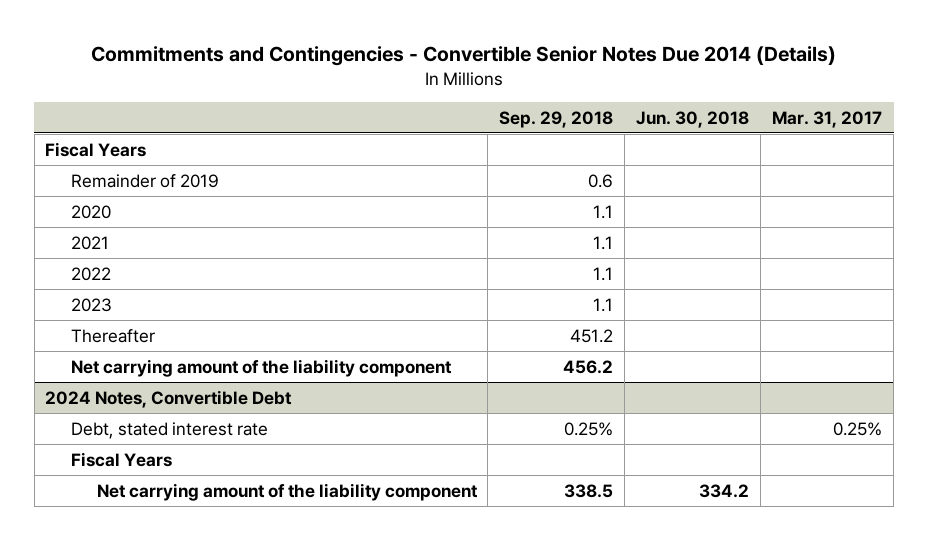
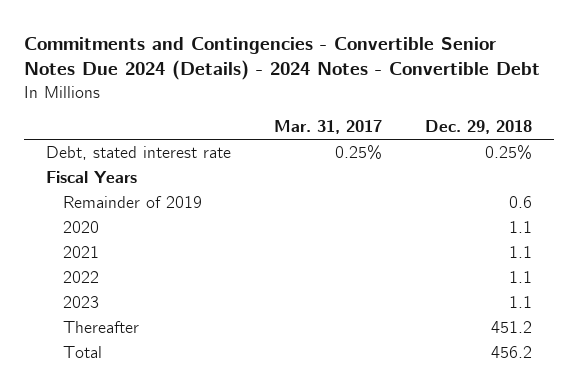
[90,46,836,67] Commitments and Contingencies - Convertible Senior Notes Due 2014 (Details) -> [23,36,540,81] Commitments and Contingencies - Convertible Senior Notes Due 2024 (Details) - 2024 Notes - Convertible Debt
[499,110,614,128] Sep. 29, 2018 -> none
[636,110,750,128] Jun. 30, 2018 -> none
none -> [425,120,533,135] Dec. 29, 2018
none -> [45,146,231,161] Debt, stated interest rate
[71,358,453,377] Net carrying amount of the liability component -> none
[45,389,293,408] 2024 Notes, Convertible Debt -> none
[71,421,269,439] Debt, stated interest rate -> none
[71,451,173,467] Fiscal Years -> none
[96,482,478,501] Net carrying amount of the liability component -> none
none -> [62,346,102,359] Total

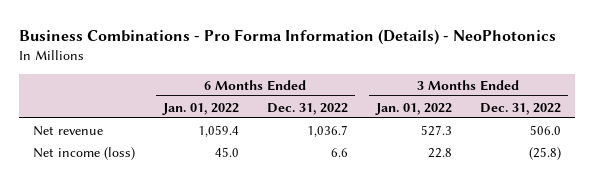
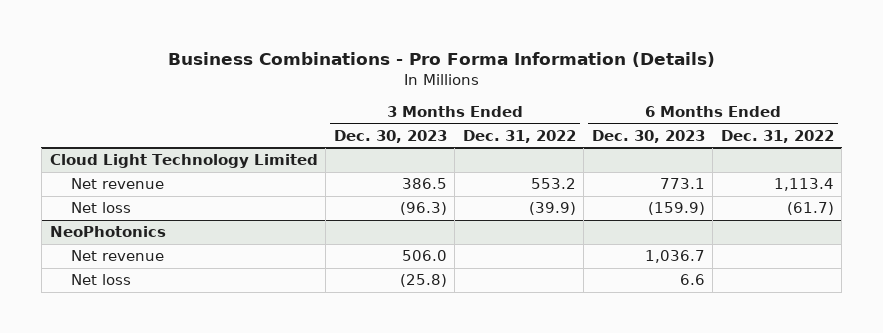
[18,28,556,45] Business Combinations - Pro Forma Information (Details) - NeoPhotonics -> [167,51,715,67] Business Combinations - Pro Forma Information (Details)
[161,102,239,115] Jan. 01, 2022 -> none
[374,102,452,115] Jan. 01, 2022 -> none
none -> [333,129,447,143] Dec. 30, 2023
none -> [591,129,705,143] Dec. 30, 2023
[32,125,103,136] Net revenue -> none
[32,146,135,160] Net income (loss) -> none
none -> [49,154,318,169] Cloud Light Technology Limited
none -> [71,178,165,190] Net revenue
none -> [71,202,132,214] Net loss
none -> [49,226,166,238] NeoPhotonics
none -> [71,250,165,262] Net revenue
none -> [71,274,132,286] Net loss

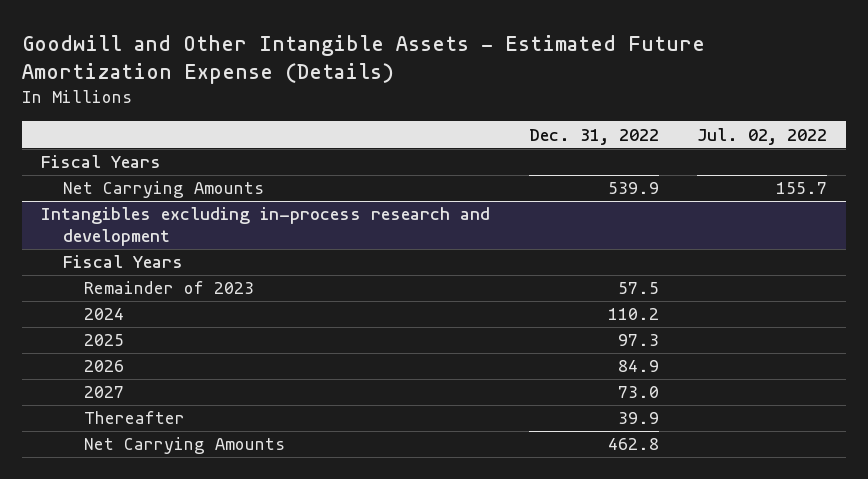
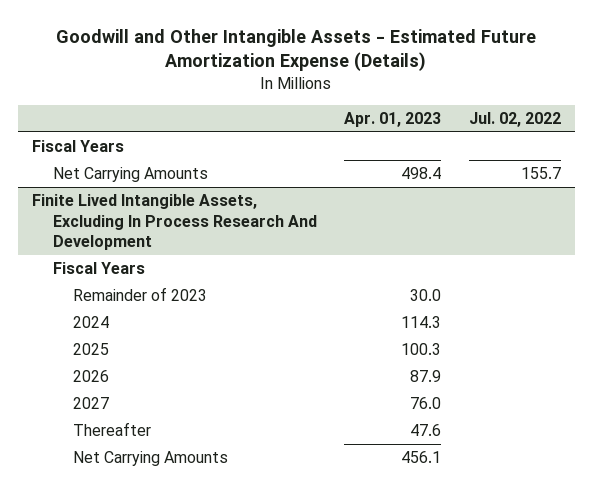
[528,128,659,145] Dec. 31, 2022 -> none
none -> [344,111,442,127] Apr. 01, 2023
[41,207,491,247] Intangibles excluding in-process research and development -> [31,194,317,250] Finite Lived Intangible Assets, Excluding In Process Research And Development

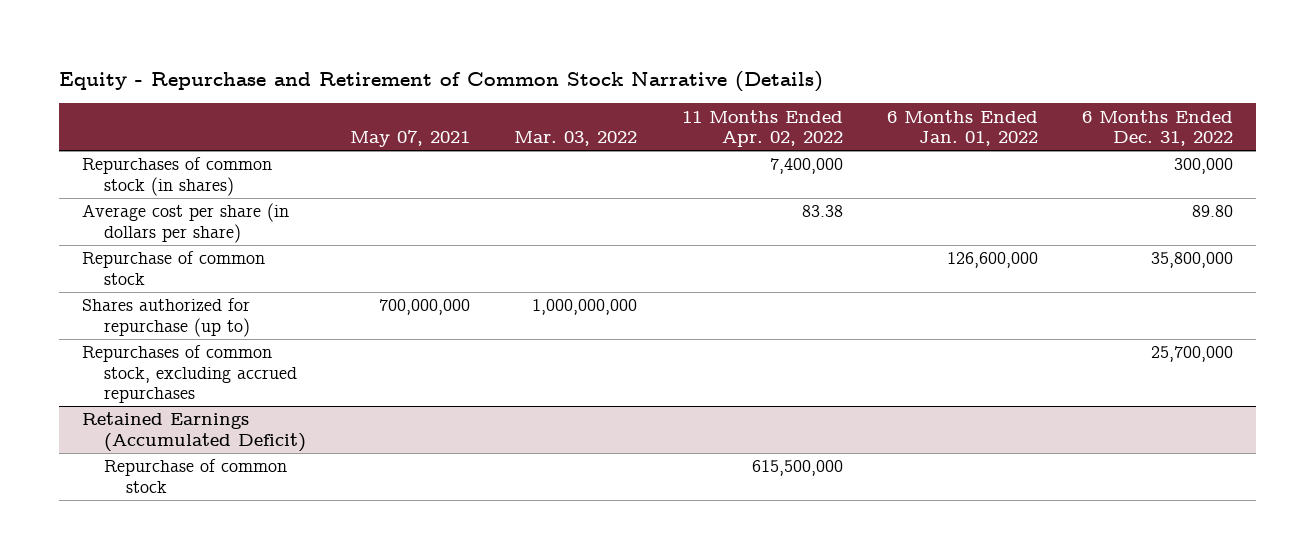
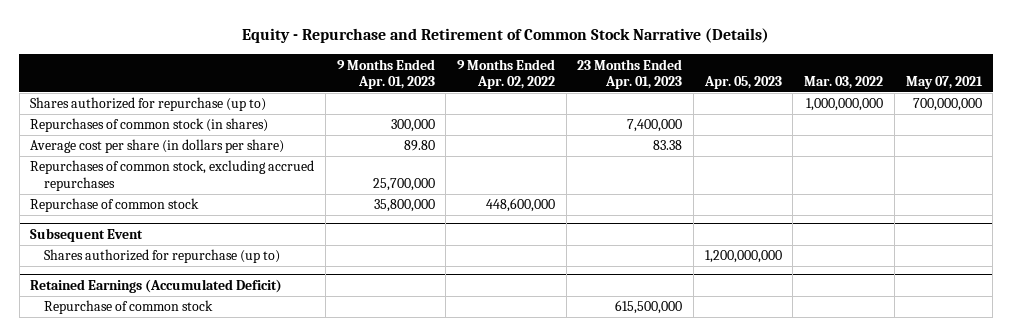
[681,109,843,148] 11 Months Ended Apr. 02, 2022 -> none
[887,109,1039,147] 6 Months Ended Jan. 01, 2022 -> none
[1082,109,1234,147] 6 Months Ended Dec. 31, 2022 -> none
none -> [336,58,435,89] 9 Months Ended Apr. 01, 2023
none -> [457,58,556,89] 9 Months Ended Apr. 02, 2022
none -> [577,58,683,89] 23 Months Ended Apr. 01, 2023
none -> [703,75,782,89] Apr. 05, 2023
[81,298,250,337] Shares authorized for repurchase (up to) -> [30,97,267,112] Shares authorized for repurchase (up to)
[81,251,265,285] Repurchase of common stock -> [30,198,200,213] Repurchase of common stock
none -> [30,227,144,242] Subsequent Event
none -> [44,249,281,264] Shares authorized for repurchase (up to)

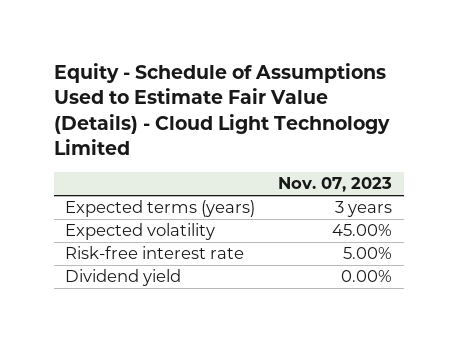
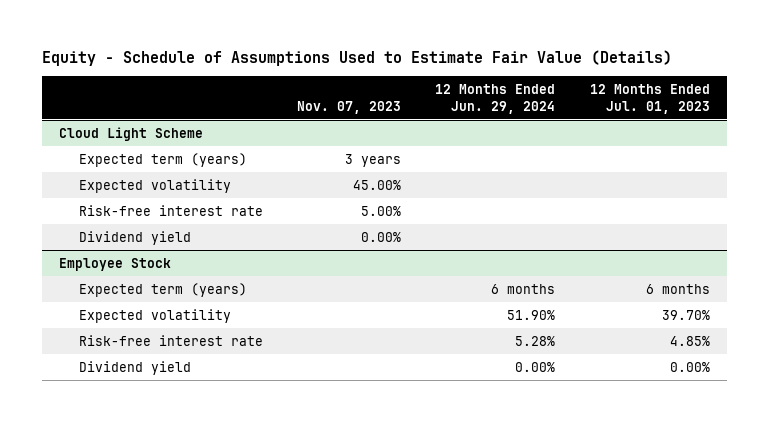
[53,63,390,156] Equity - Schedule of Assumptions Used to Estimate Fair Value (Details) - Cloud Light Technology Limited -> [42,49,673,66] Equity - Schedule of Assumptions Used to Estimate Fair Value (Details)
none -> [435,83,556,114] 12 Months Ended Jun. 29, 2024
none -> [589,83,710,114] 12 Months Ended Jul. 01, 2023
none -> [59,126,204,141] Cloud Light Scheme
[65,200,256,218] Expected terms (years) -> [79,152,248,167] Expected term (years)
none -> [59,257,172,271] Employee Stock
none -> [79,282,248,297] Expected term (years)
none -> [79,308,232,323] Expected volatility
none -> [79,334,264,346] Risk-free interest rate
none -> [79,360,192,375] Dividend yield

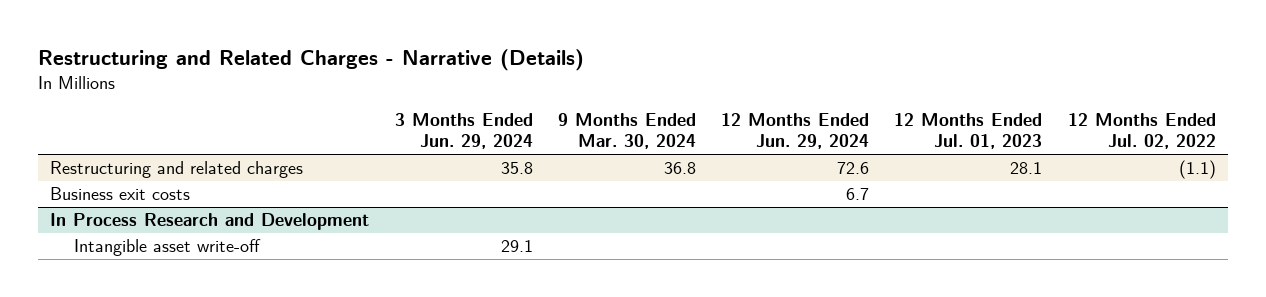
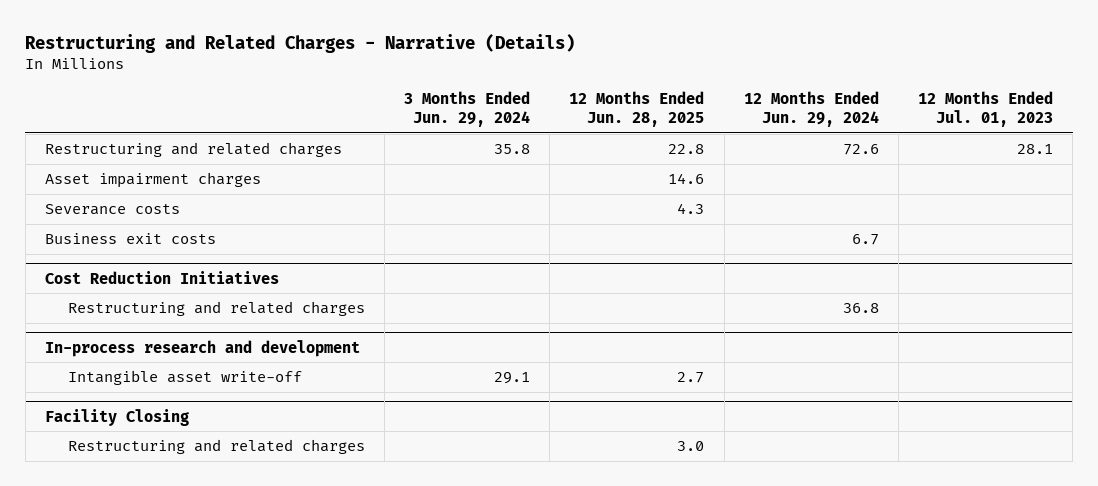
[557,113,696,149] 9 Months Ended Mar. 30, 2024 -> none
[1067,113,1216,149] 12 Months Ended Jul. 02, 2022 -> none
none -> [569,91,705,128] 12 Months Ended Jun. 28, 2025
none -> [45,172,262,189] Asset impairment charges
none -> [45,204,181,216] Severance costs
none -> [45,270,280,284] Cost Reduction Initiatives
none -> [67,301,365,317] Restructuring and related charges
[50,213,370,231] In Process Research and Development -> [45,339,361,357] In-process research and development
none -> [45,408,190,426] Facility Closing
none -> [67,439,365,455] Restructuring and related charges

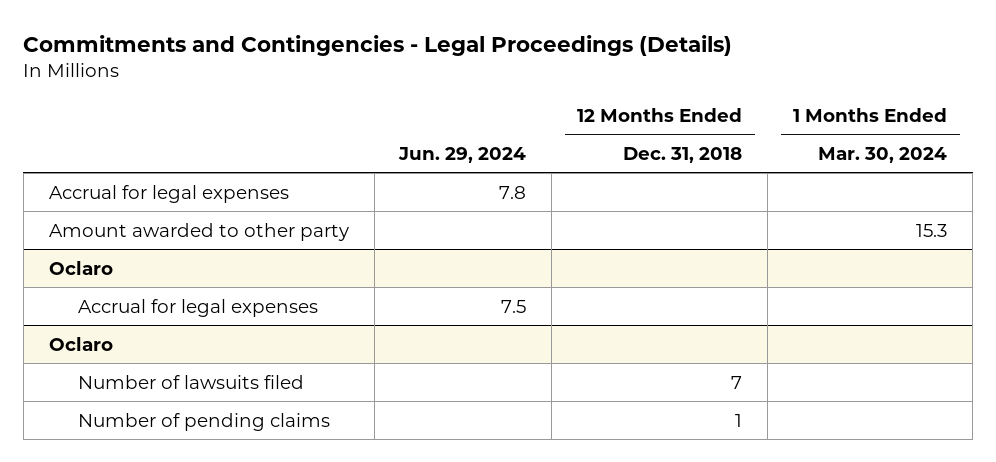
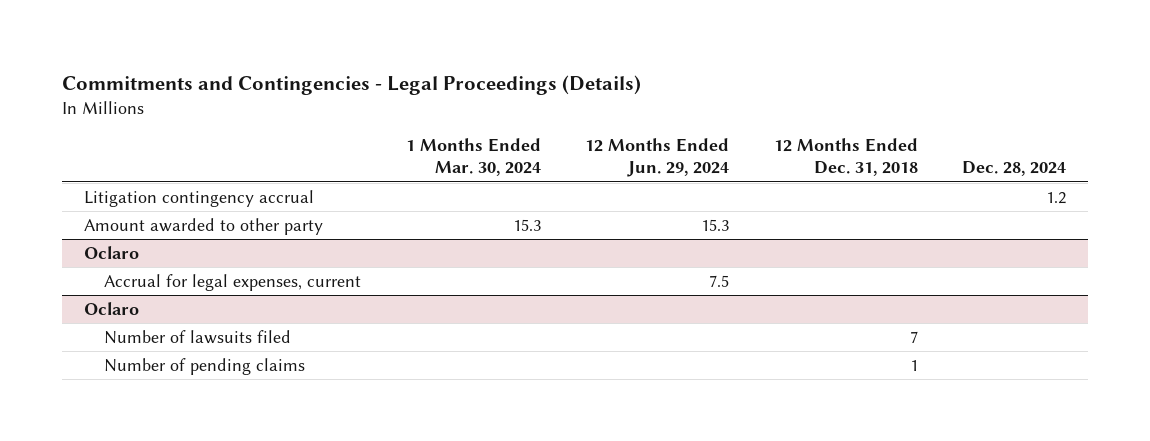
[398,146,527,163] Jun. 29, 2024 -> none
none -> [585,138,730,178] 12 Months Ended Jun. 29, 2024
none -> [962,161,1067,177] Dec. 28, 2024
[48,184,289,203] Accrual for legal expenses -> none
none -> [84,189,315,207] Litigation contingency accrual
[78,298,319,317] Accrual for legal expenses -> [104,273,362,291] Accrual for legal expenses, current

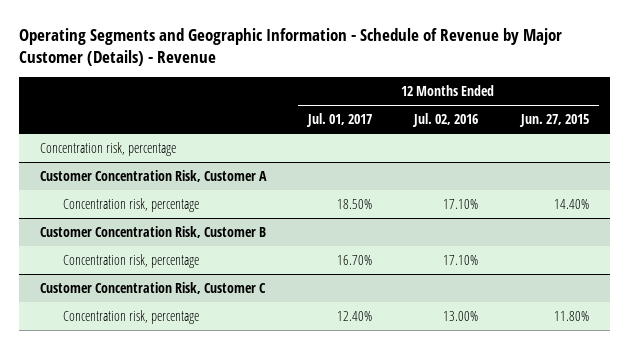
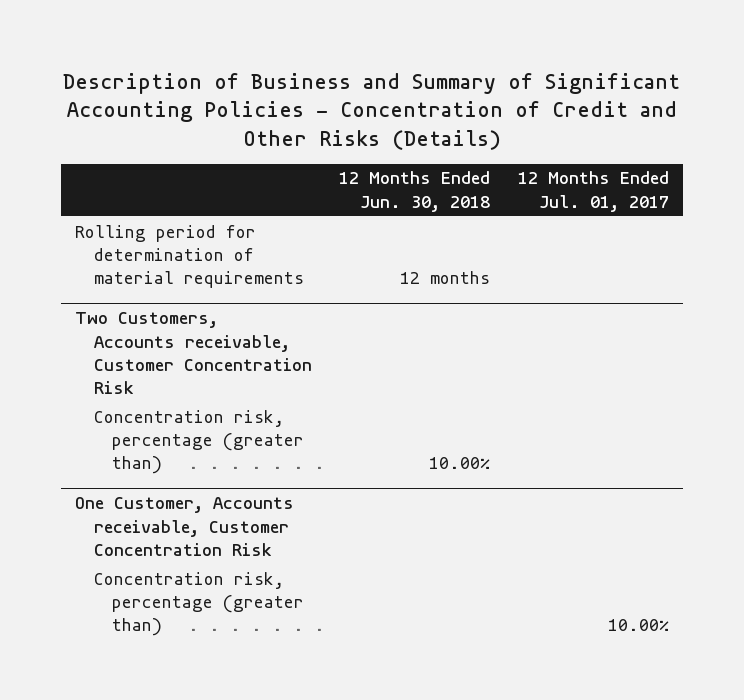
[19,28,563,67] Operating Segments and Geographic Information - Schedule of Revenue by Major Customer (Details) - Revenue -> [62,73,680,150] Description of Business and Summary of Significant Accounting Policies - Concentration of Credit and Other Risks (Details)
[412,113,479,128] Jul. 02, 2016 -> none
[518,114,589,128] Jun. 27, 2015 -> none
none -> [339,171,491,212] 12 Months Ended Jun. 30, 2018
[40,141,177,156] Concentration risk, percentage -> none
[40,169,268,182] Customer Concentration Risk, Customer A -> none
[62,197,199,212] Concentration risk, percentage -> none
[40,225,267,238] Customer Concentration Risk, Customer B -> none
[62,253,199,268] Concentration risk, percentage -> none
[40,281,267,294] Customer Concentration Risk, Customer C -> none
[62,309,199,324] Concentration risk, percentage -> none
none -> [75,224,304,289] Rolling period for determination of material requirements
none -> [75,312,312,395] Two Customers, Accounts receivable, Customer Concentration Risk
none -> [93,409,305,475] Concentration risk, percentage (greater than)
none -> [75,497,295,556] One Customer, Accounts receivable, Customer Concentration Risk
none -> [93,571,305,637] Concentration risk, percentage (greater than)

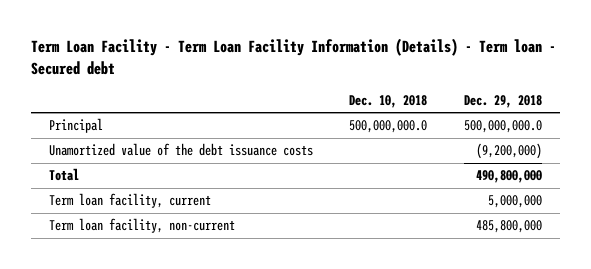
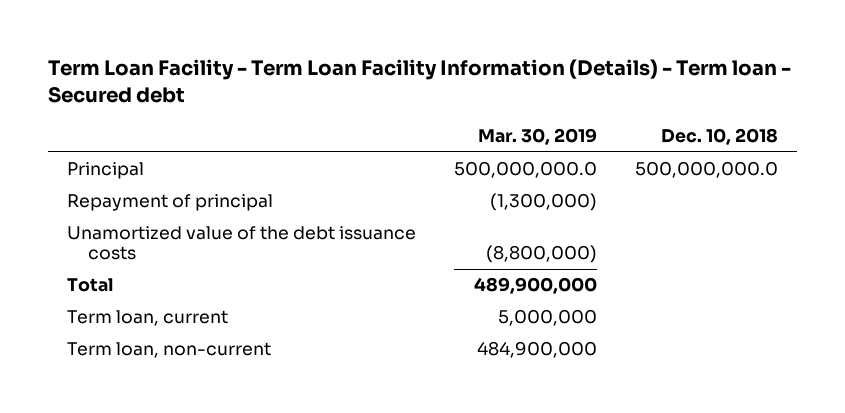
[463,94,542,108] Dec. 29, 2018 -> none
none -> [478,128,598,146] Mar. 30, 2019
none -> [67,194,274,212] Repayment of principal
[48,193,211,209] Term loan facility, current -> [67,310,229,327] Term loan, current
[48,218,235,234] Term loan facility, non-current -> [67,342,272,359] Term loan, non-current

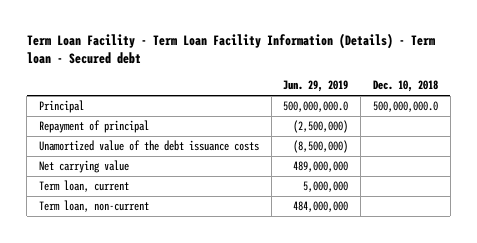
[478,128,598,146] Mar. 30, 2019 -> none
none -> [283,80,349,93] Jun. 29, 2019
[67,278,115,293] Total -> [38,160,129,174] Net carrying value

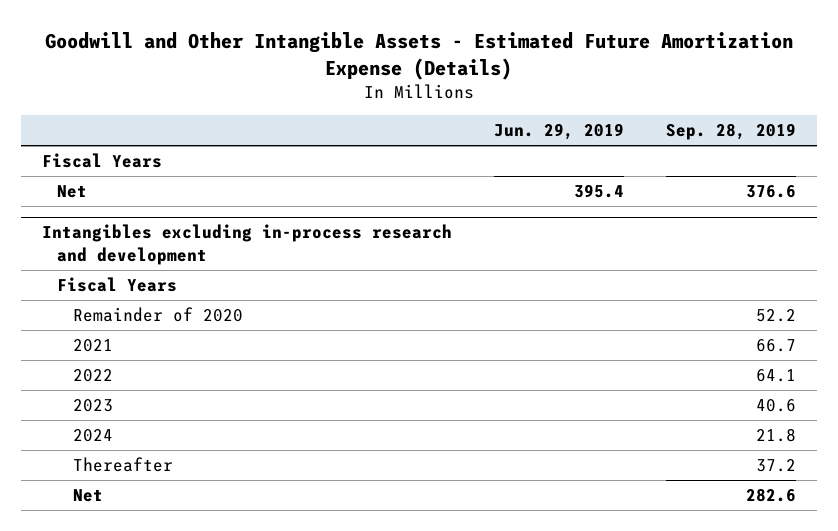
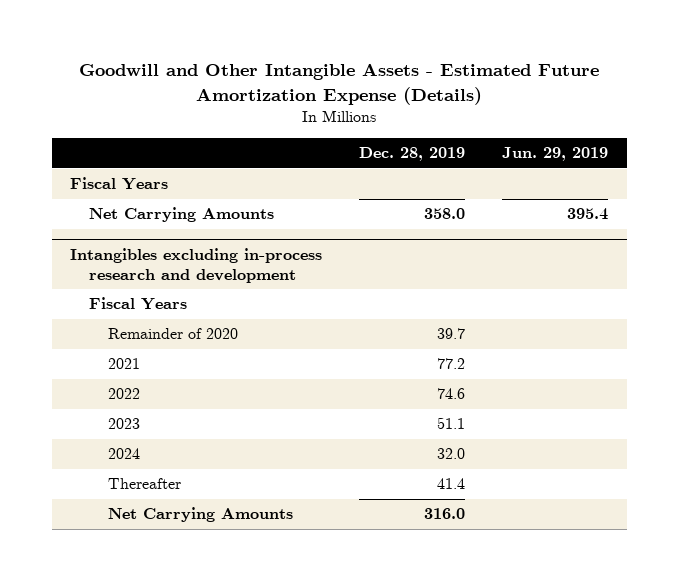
[665,123,796,141] Sep. 28, 2019 -> none
none -> [359,147,466,162] Dec. 28, 2019
[57,185,88,199] Net -> [89,207,275,223] Net Carrying Amounts
[72,489,103,503] Net -> [108,507,294,523] Net Carrying Amounts

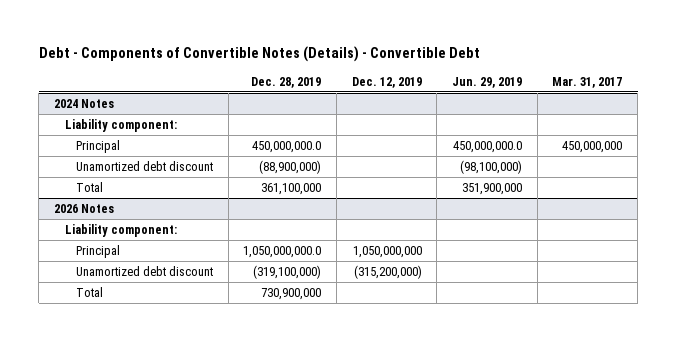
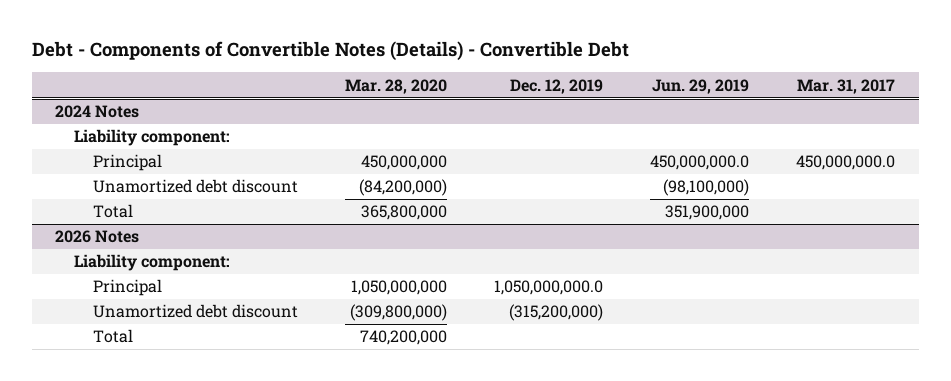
[251,76,322,88] Dec. 28, 2019 -> none
none -> [344,78,447,94] Mar. 28, 2020
[562,140,623,153] 450,000,000 -> [796,155,896,171] 450,000,000.0
[352,245,422,258] 1,050,000,000 -> [493,280,603,296] 1,050,000,000.0

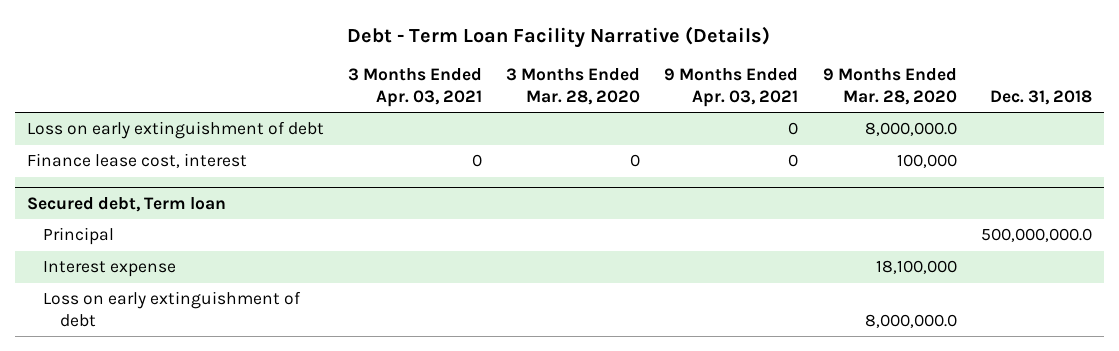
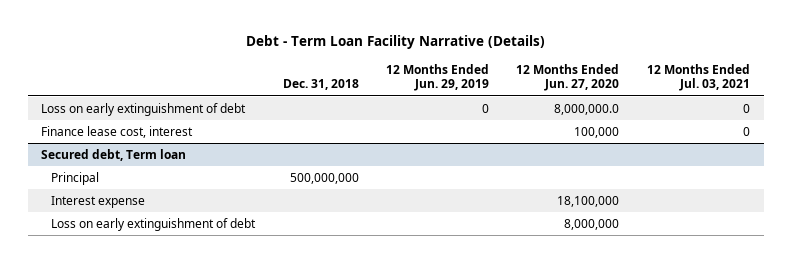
[347,68,482,107] 3 Months Ended Apr. 03, 2021 -> none
[506,68,641,105] 3 Months Ended Mar. 28, 2020 -> none
[664,68,799,107] 9 Months Ended Apr. 03, 2021 -> none
[822,68,957,105] 9 Months Ended Mar. 28, 2020 -> none
none -> [386,63,490,92] 12 Months Ended Jun. 29, 2019
none -> [516,63,620,92] 12 Months Ended Jun. 27, 2020
none -> [646,63,750,92] 12 Months Ended Jul. 03, 2021
[980,228,1092,243] 500,000,000.0 -> [289,172,359,184] 500,000,000

